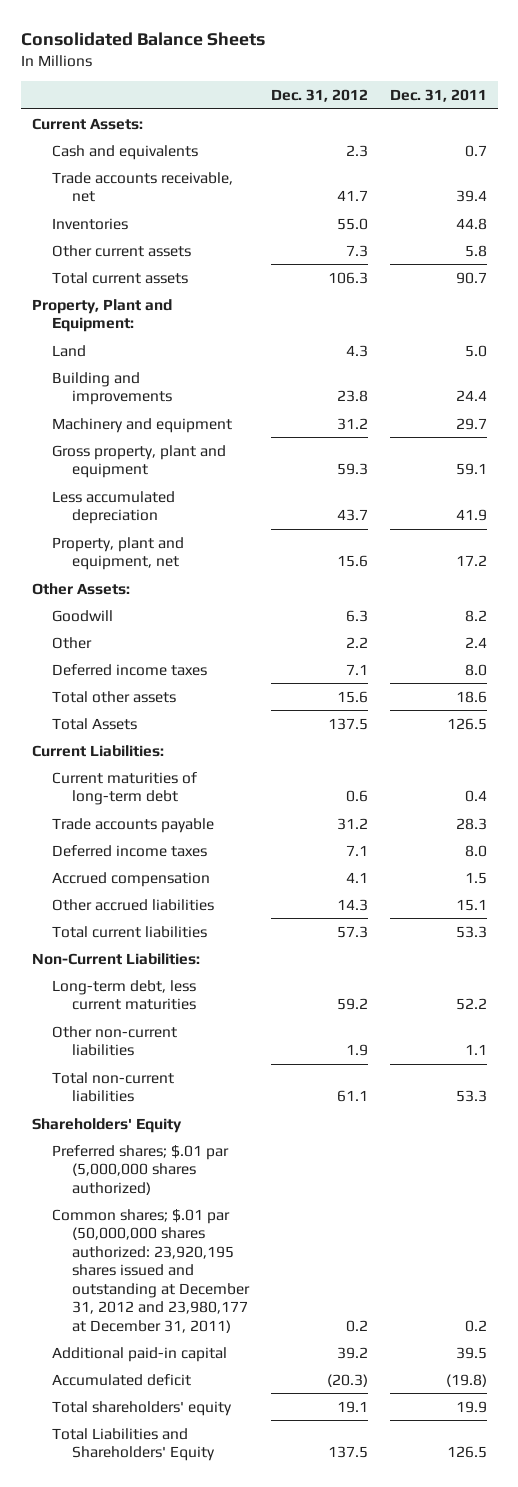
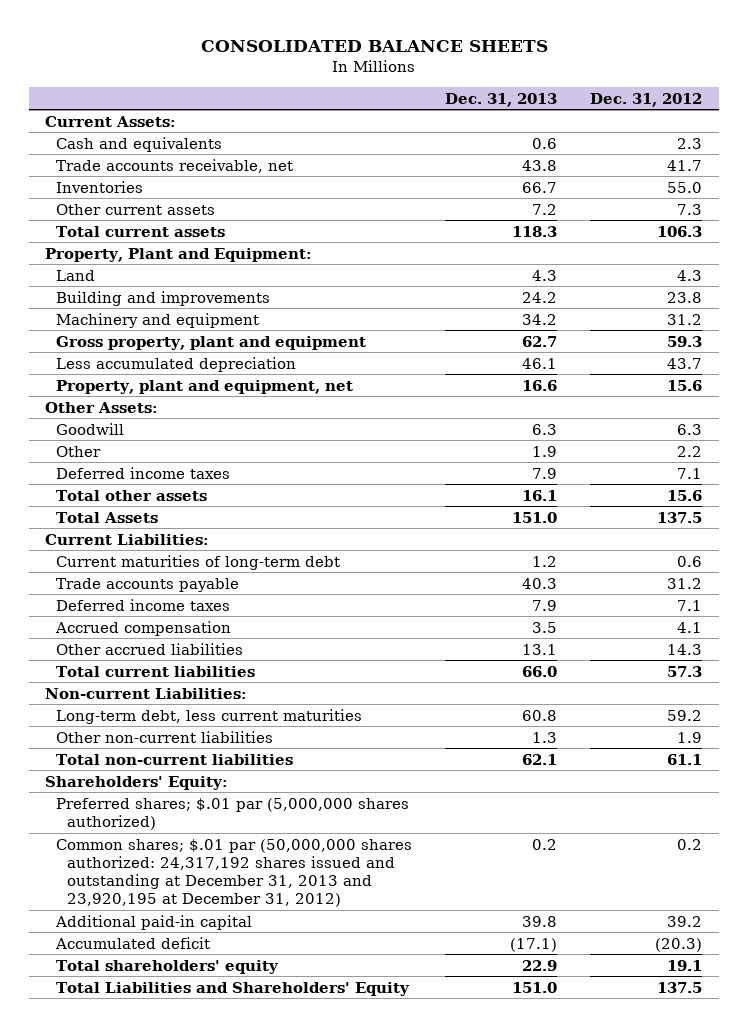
[20,31,265,46] Consolidated Balance Sheets -> [200,39,548,52] CONSOLIDATED BALANCE SHEETS
[389,88,487,102] Dec. 31, 2011 -> none
none -> [445,92,558,107] Dec. 31, 2013
[31,952,200,965] Non-Current Liabilities: -> [45,687,248,699] Non-current Liabilities:
[31,1117,182,1133] Shareholders' Equity -> [45,775,229,790] Shareholders' Equity:
[51,1208,251,1333] Common shares; $.01 par (50,000,000 shares authorized: 23,920,195 shares issued and outstanding at December 31, 2012 and 23,980,177 at December 31, 2011) -> [55,838,412,908] Common shares; $.01 par (50,000,000 shares authorized: 24,317,192 shares issued and outstanding at December 31, 2013 and 23,920,195 at December 31, 2012)

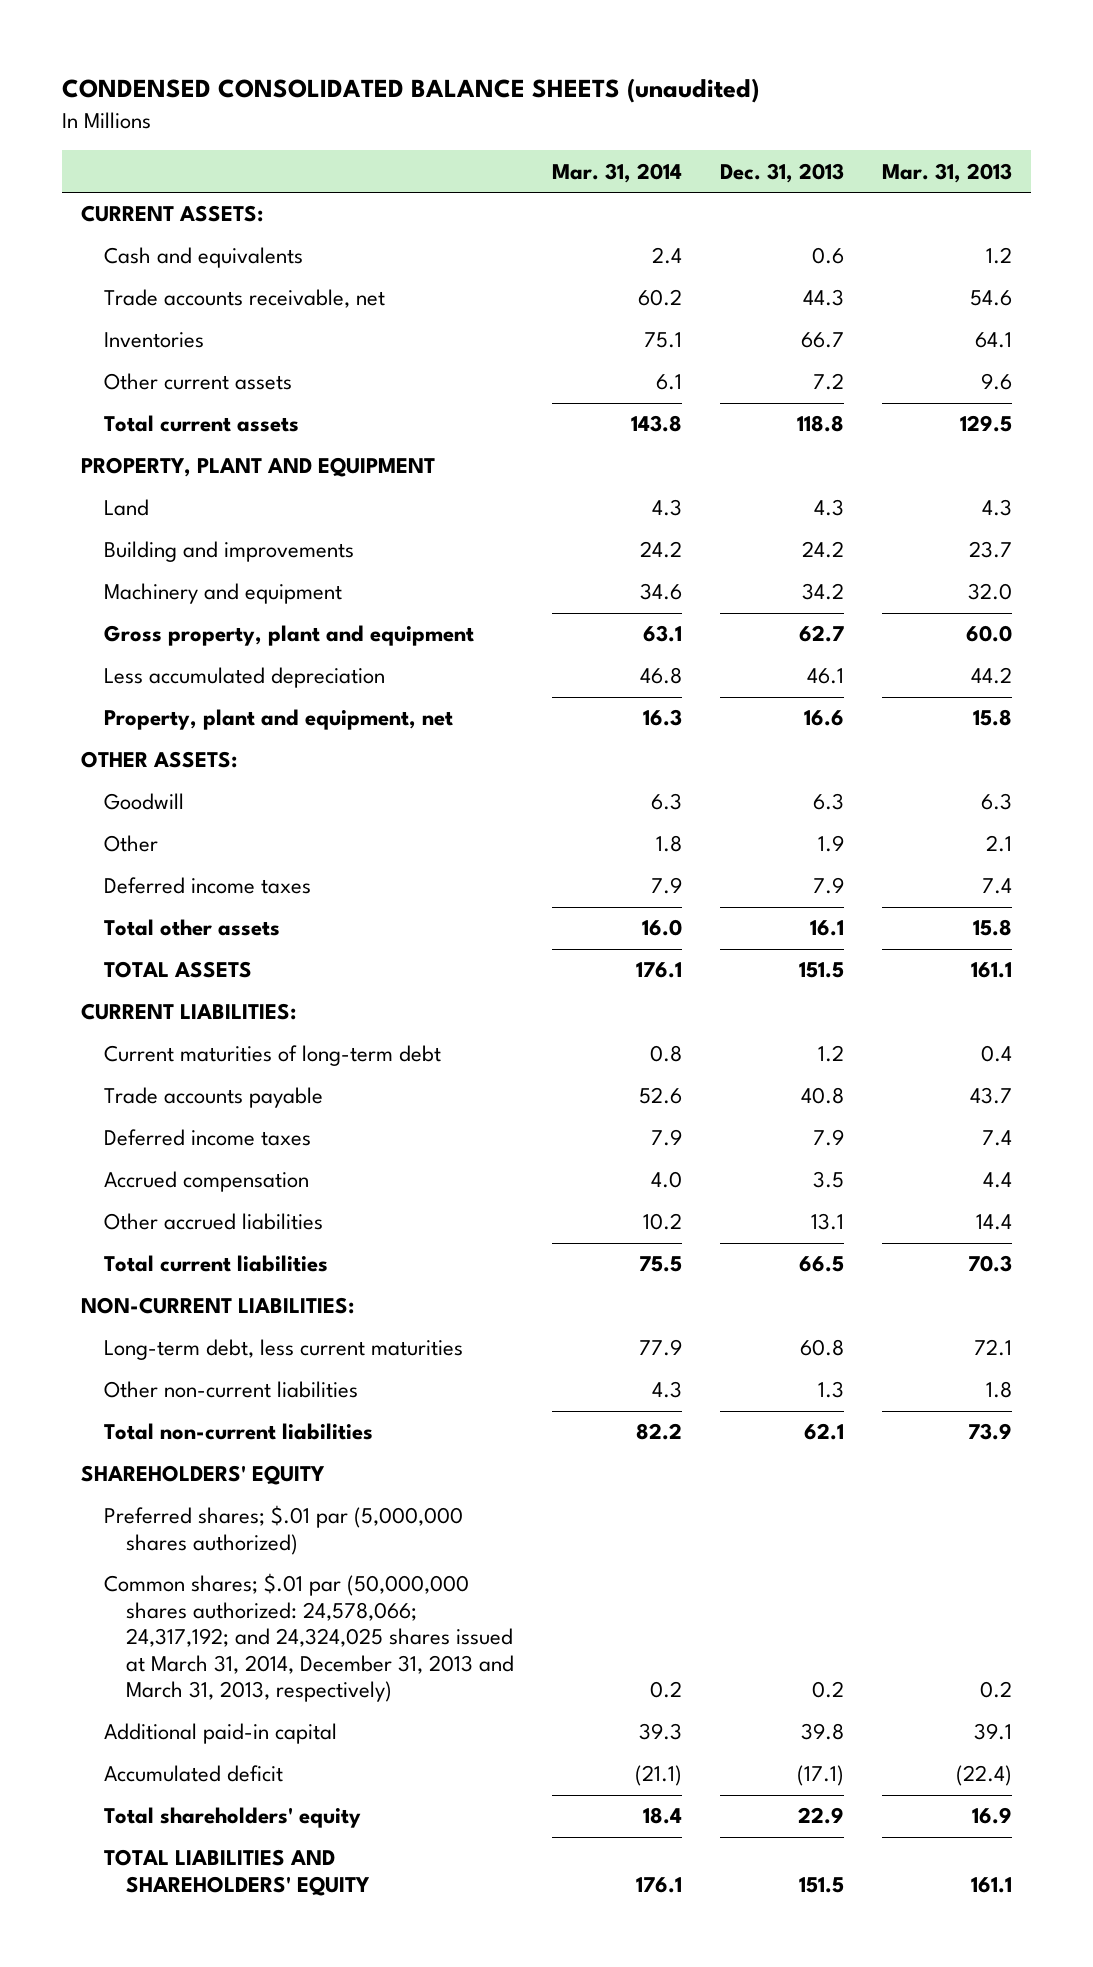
[200,39,548,52] CONSOLIDATED BALANCE SHEETS -> [61,78,759,104] CONDENSED CONSOLIDATED BALANCE SHEETS (unaudited)
[590,92,703,107] Dec. 31, 2012 -> none
none -> [552,162,683,183] Mar. 31, 2014
none -> [882,162,1013,183] Mar. 31, 2013
[45,115,177,127] Current Assets: -> [80,205,263,223] CURRENT ASSETS:
[522,159,558,171] 43.8 -> [803,289,845,307] 44.3
[512,225,558,237] 118.3 -> [797,415,845,433] 118.8
[45,247,313,262] Property, Plant and Equipment: -> [80,457,435,478] PROPERTY, PLANT AND EQUIPMENT
[45,401,159,413] Other Assets: -> [80,751,237,769] OTHER ASSETS:
[55,511,158,523] Total Assets -> [103,961,252,979] TOTAL ASSETS
[512,511,558,523] 151.0 -> [799,962,845,979] 151.5
[45,533,210,545] Current Liabilities: -> [80,1003,296,1021] CURRENT LIABILITIES:
[522,577,558,589] 40.3 -> [801,1087,845,1105] 40.8
[522,665,558,677] 66.0 -> [799,1256,845,1273] 66.5
[45,687,248,699] Non-current Liabilities: -> [80,1297,354,1315] NON-CURRENT LIABILITIES:
[45,775,229,790] Shareholders' Equity: -> [80,1465,325,1486] SHAREHOLDERS' EQUITY
[55,838,412,908] Common shares; $.01 par (50,000,000 shares authorized: 24,317,192 shares issued and outstanding at December 31, 2013 and 23,920,195 at December 31, 2012) -> [103,1573,515,1703] Common shares; $.01 par (50,000,000 shares authorized: 24,578,066; 24,317,192; and 24,324,025 shares issued at March 31, 2014, December 31, 2013 and March 31, 2013, respectively)
[55,981,410,996] Total Liabilities and Shareholders' Equity -> [103,1849,371,1896] TOTAL LIABILITIES AND SHAREHOLDERS' EQUITY
[512,981,558,993] 151.0 -> [799,1876,845,1893] 151.5

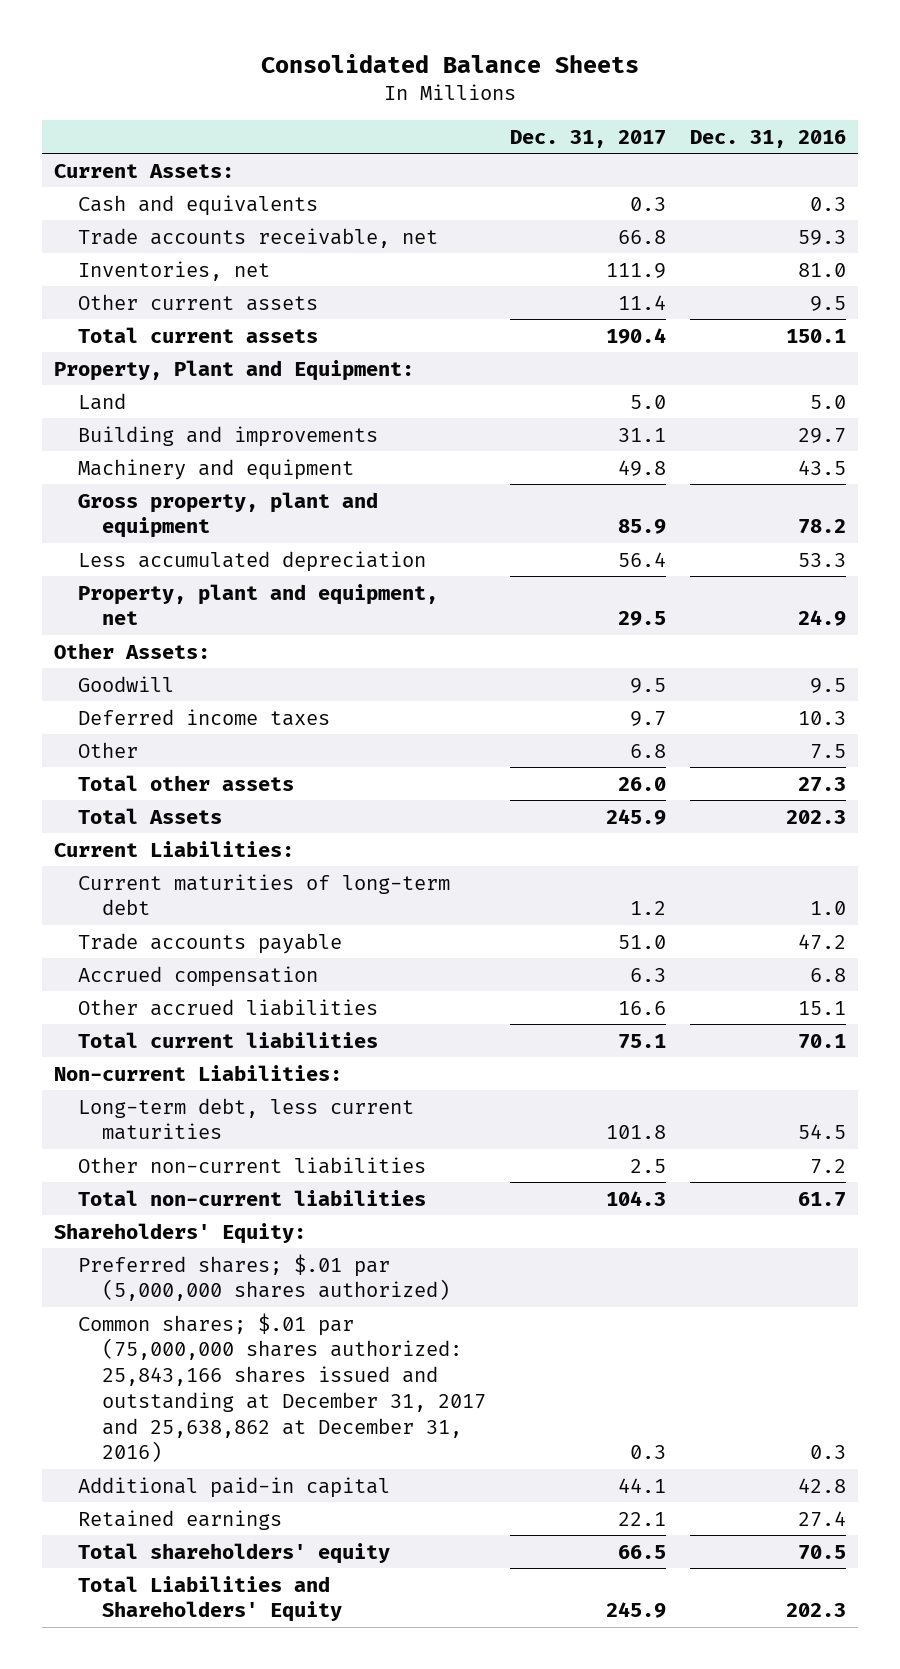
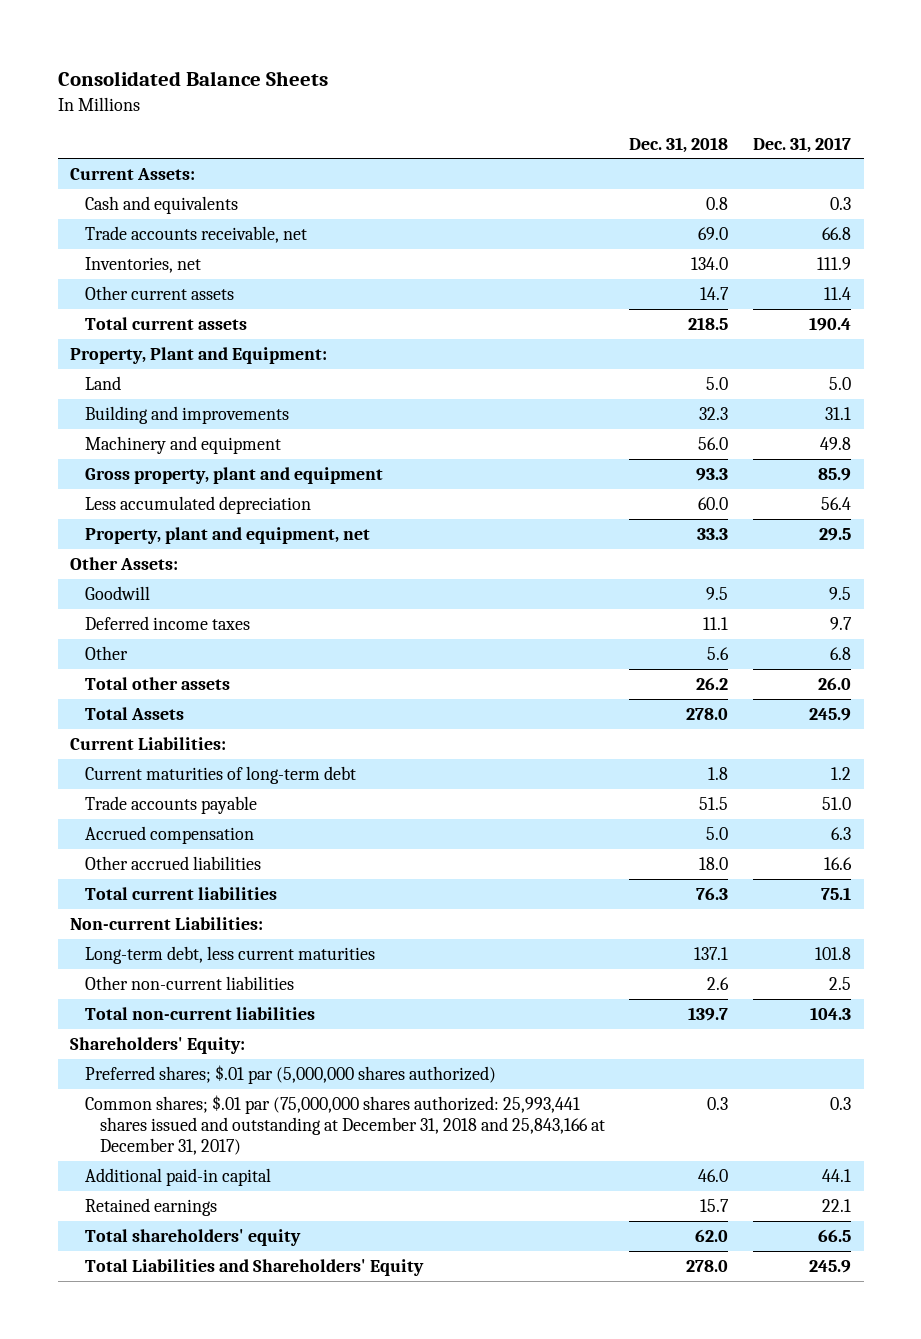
[690,129,847,148] Dec. 31, 2016 -> none
none -> [629,136,729,153] Dec. 31, 2018
[77,1312,486,1463] Common shares; $.01 par (75,000,000 shares authorized: 25,843,166 shares issued and outstanding at December 31, 2017 and 25,638,862 at December 31, 2016) -> [84,1094,605,1155] Common shares; $.01 par (75,000,000 shares authorized: 25,993,441 shares issued and outstanding at December 31, 2018 and 25,843,166 at December 31, 2017)

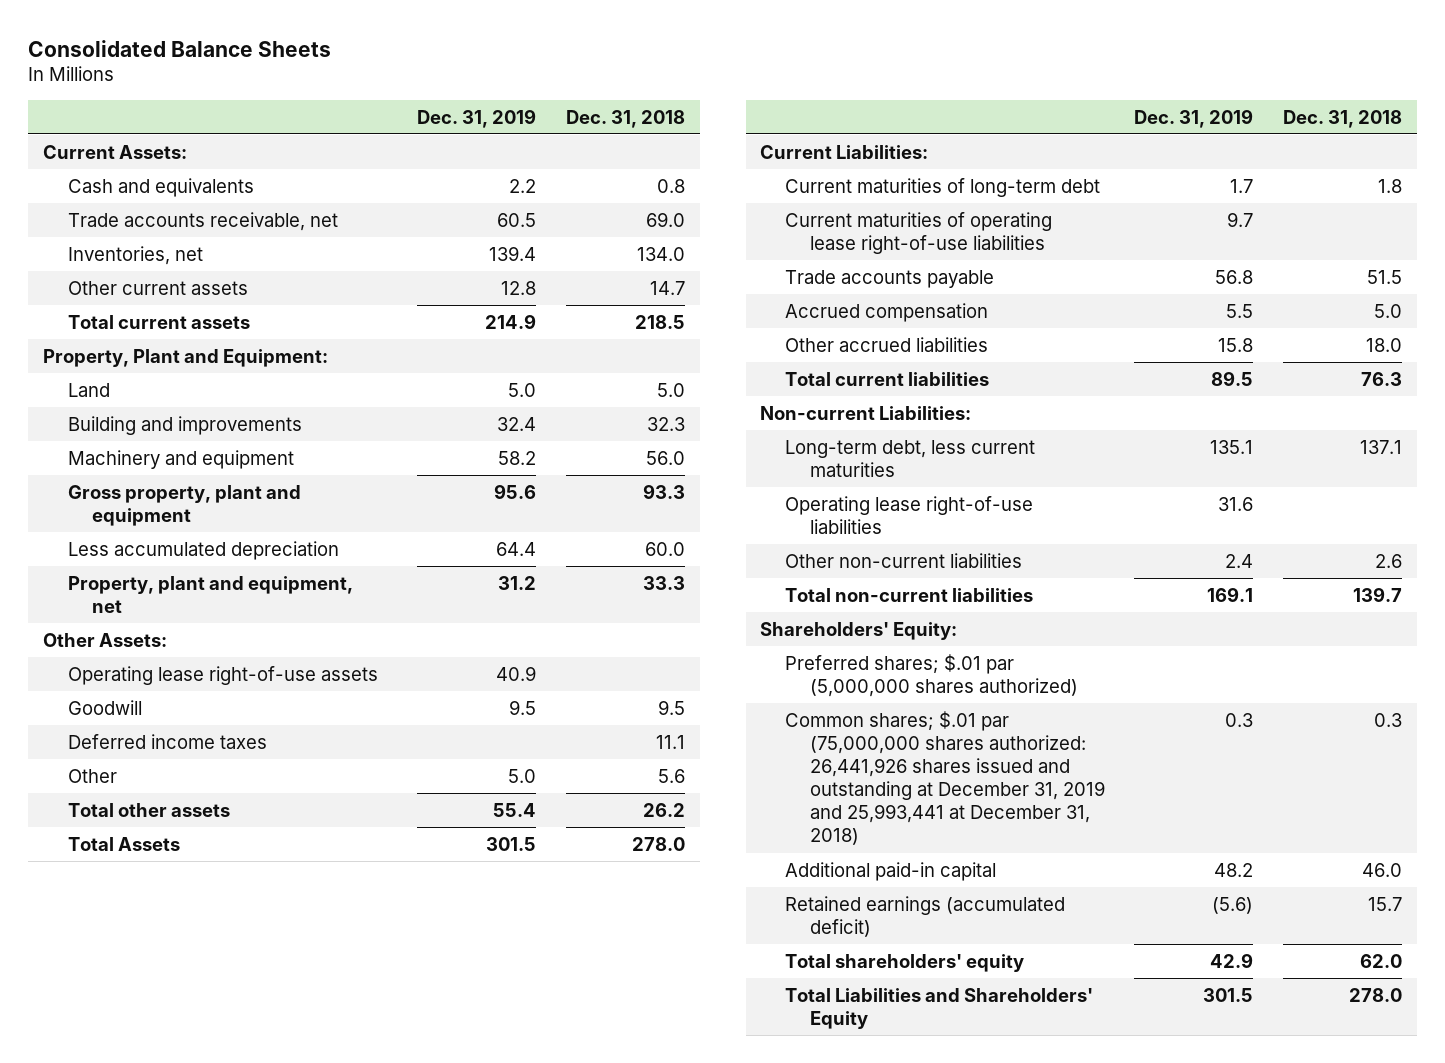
[753,136,852,153] Dec. 31, 2017 -> none
none -> [417,108,537,128] Dec. 31, 2019
none -> [67,665,378,685] Operating lease right-of-use assets
none -> [785,211,1053,254] Current maturities of operating lease right-of-use liabilities
none -> [785,495,1034,534] Operating lease right-of-use liabilities
[84,1094,605,1155] Common shares; $.01 par (75,000,000 shares authorized: 25,993,441 shares issued and outstanding at December 31, 2018 and 25,843,166 at December 31, 2017) -> [785,710,1105,846] Common shares; $.01 par (75,000,000 shares authorized: 26,441,926 shares issued and outstanding at December 31, 2019 and 25,993,441 at December 31, 2018)
[84,1197,217,1216] Retained earnings -> [785,895,1066,937] Retained earnings (accumulated deficit)

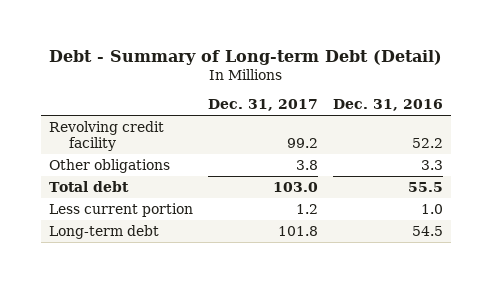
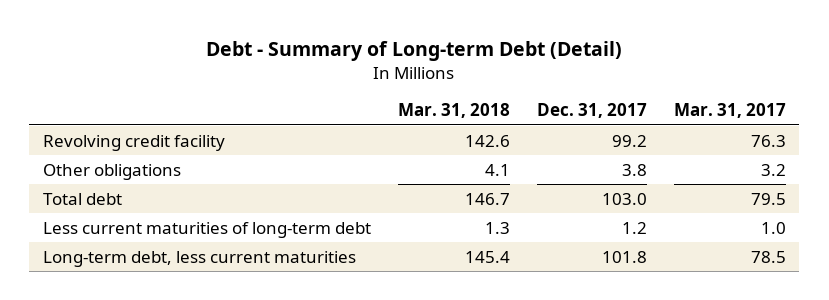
[333,99,444,112] Dec. 31, 2016 -> none
none -> [397,103,510,119] Mar. 31, 2018
none -> [673,103,786,119] Mar. 31, 2017
[48,202,193,217] Less current portion -> [42,221,371,238] Less current maturities of long-term debt
[48,224,159,239] Long-term debt -> [42,250,356,267] Long-term debt, less current maturities

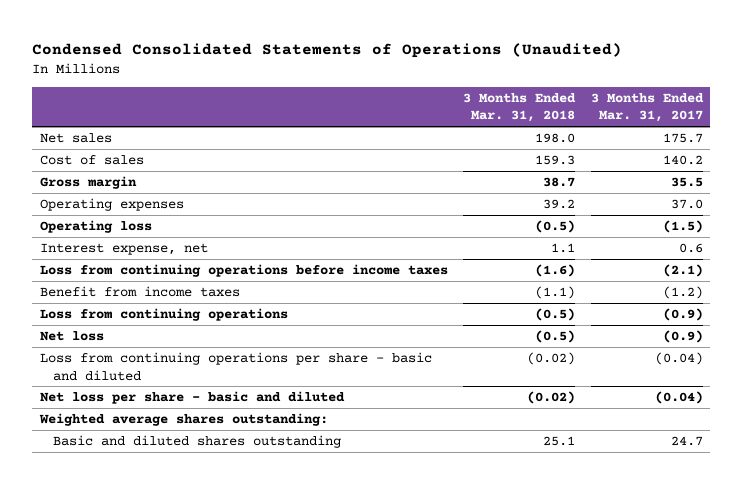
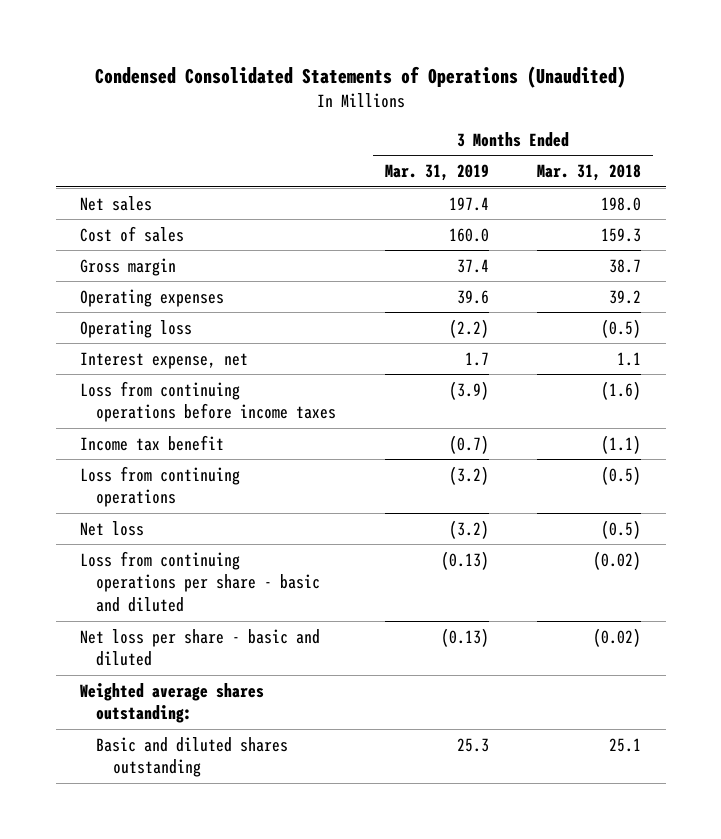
[590,92,704,123] 3 Months Ended Mar. 31, 2017 -> none
none -> [384,164,489,182] Mar. 31, 2019
[40,285,241,297] Benefit from income taxes -> [79,434,224,451] Income tax benefit

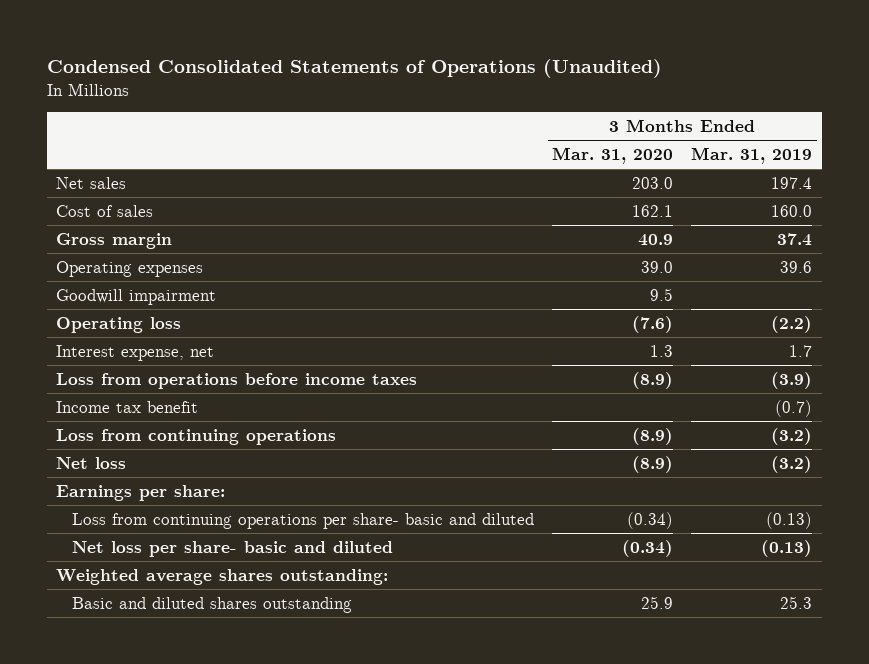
[537,164,642,182] Mar. 31, 2018 -> none
none -> [552,147,674,165] Mar. 31, 2020
none -> [56,288,217,305] Goodwill impairment
[79,380,337,423] Loss from continuing operations before income taxes -> [56,372,418,389] Loss from operations before income taxes
none -> [56,484,226,501] Earnings per share:
[79,550,321,613] Loss from continuing operations per share - basic and diluted -> [72,512,535,529] Loss from continuing operations per share- basic and diluted
[79,628,320,667] Net loss per share - basic and diluted -> [72,540,394,557] Net loss per share- basic and diluted

